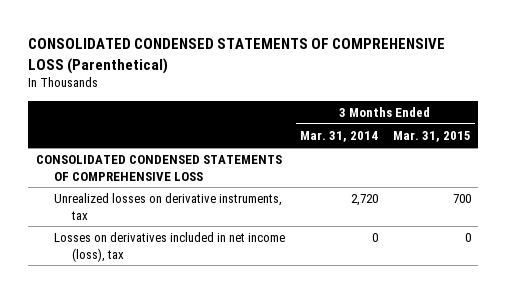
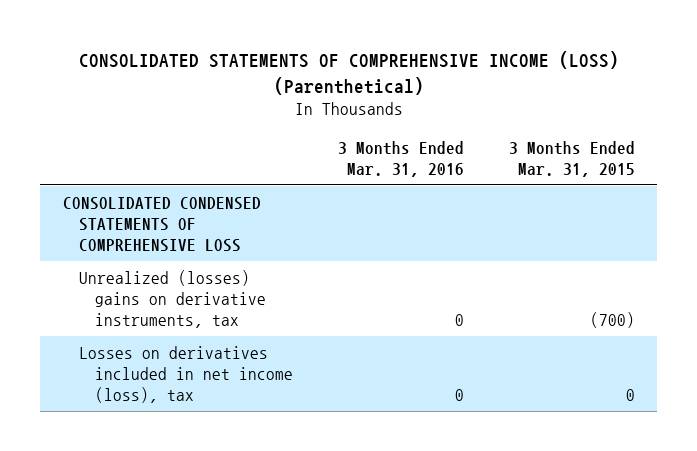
[28,38,446,74] CONSOLIDATED CONDENSED STATEMENTS OF COMPREHENSIVE LOSS (Parenthetical) -> [78,51,619,95] CONSOLIDATED STATEMENTS OF COMPREHENSIVE INCOME (LOSS) (Parenthetical)
[299,131,378,143] Mar. 31, 2014 -> none
none -> [337,140,464,177] 3 Months Ended Mar. 31, 2016
[54,193,283,220] Unrealized losses on derivative instruments, tax -> [79,269,267,328] Unrealized (losses) gains on derivative instruments, tax
[452,194,471,204] 700 -> [589,311,635,328] (700)

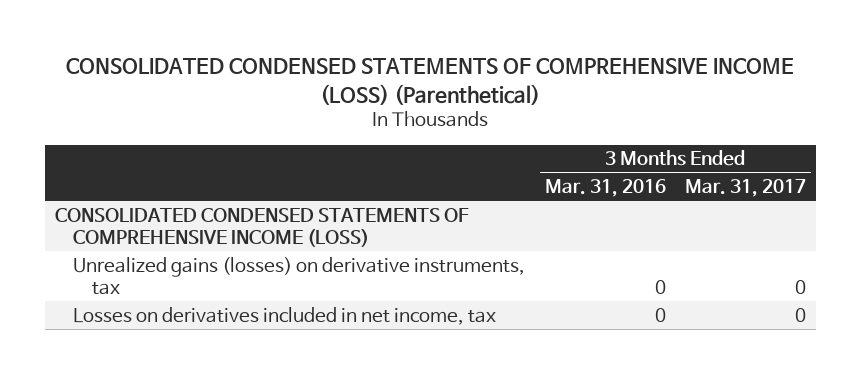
[78,51,619,95] CONSOLIDATED STATEMENTS OF COMPREHENSIVE INCOME (LOSS) (Parenthetical) -> [66,58,795,105] CONSOLIDATED CONDENSED STATEMENTS OF COMPREHENSIVE INCOME (LOSS) (Parenthetical)
[508,140,635,177] 3 Months Ended Mar. 31, 2015 -> none
none -> [685,179,807,198] Mar. 31, 2017
[62,196,261,252] CONSOLIDATED CONDENSED STATEMENTS OF COMPREHENSIVE LOSS -> [54,207,469,247] CONSOLIDATED CONDENSED STATEMENTS OF COMPREHENSIVE INCOME (LOSS)
[79,269,267,328] Unrealized (losses) gains on derivative instruments, tax -> [73,256,526,295] Unrealized gains (losses) on derivative instruments, tax
[79,345,294,403] Losses on derivatives included in net income (loss), tax -> [73,306,497,325] Losses on derivatives included in net income, tax

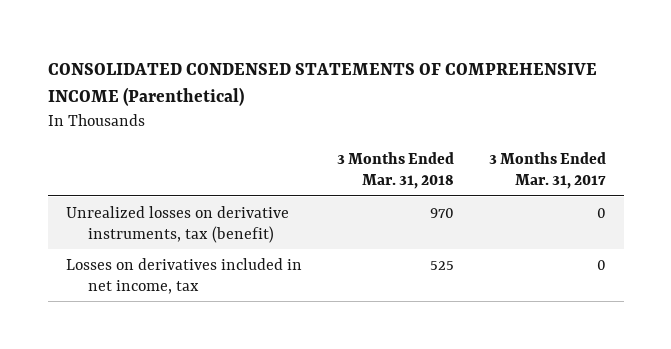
[66,58,795,105] CONSOLIDATED CONDENSED STATEMENTS OF COMPREHENSIVE INCOME (LOSS) (Parenthetical) -> [47,63,597,107] CONSOLIDATED CONDENSED STATEMENTS OF COMPREHENSIVE INCOME (Parenthetical)
[544,179,666,198] Mar. 31, 2016 -> none
none -> [336,151,454,190] 3 Months Ended Mar. 31, 2018
[54,207,469,247] CONSOLIDATED CONDENSED STATEMENTS OF COMPREHENSIVE INCOME (LOSS) -> none
[73,256,526,295] Unrealized gains (losses) on derivative instruments, tax -> [65,205,289,243] Unrealized losses on derivative instruments, tax (benefit)

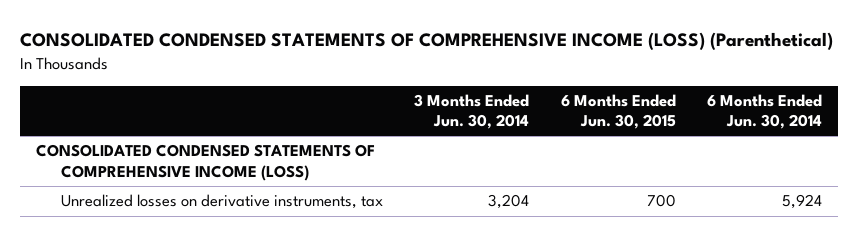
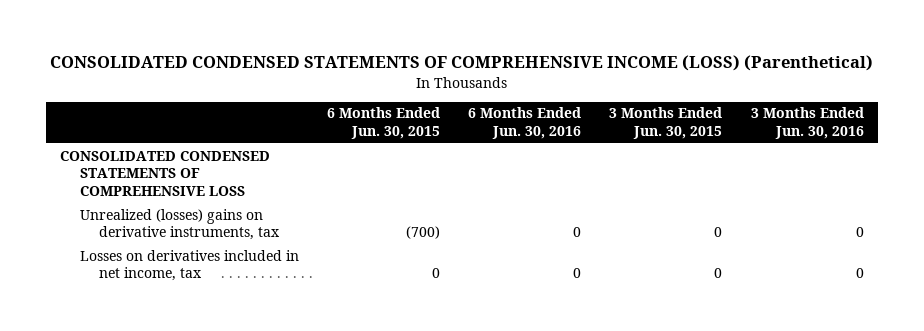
[414,93,530,130] 3 Months Ended Jun. 30, 2014 -> none
[707,93,823,130] 6 Months Ended Jun. 30, 2014 -> none
none -> [468,107,582,140] 6 Months Ended Jun. 30, 2016
none -> [609,107,723,140] 3 Months Ended Jun. 30, 2015
none -> [750,107,864,140] 3 Months Ended Jun. 30, 2016
[36,144,376,181] CONSOLIDATED CONDENSED STATEMENTS OF COMPREHENSIVE INCOME (LOSS) -> [60,150,271,197] CONSOLIDATED CONDENSED STATEMENTS OF COMPREHENSIVE LOSS
[60,194,383,210] Unrealized losses on derivative instruments, tax -> [79,208,281,241] Unrealized (losses) gains on derivative instruments, tax
[646,194,676,208] 700 -> [405,226,440,240] (700)
none -> [79,249,299,282] Losses on derivatives included in net income, tax

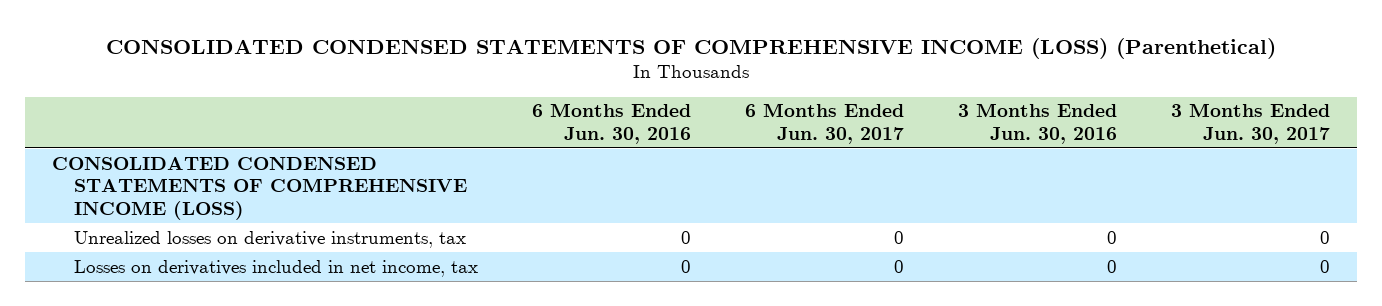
[326,107,440,140] 6 Months Ended Jun. 30, 2015 -> none
[609,107,723,140] 3 Months Ended Jun. 30, 2015 -> none
none -> [744,103,904,144] 6 Months Ended Jun. 30, 2017
none -> [1170,103,1330,144] 3 Months Ended Jun. 30, 2017
[60,150,271,197] CONSOLIDATED CONDENSED STATEMENTS OF COMPREHENSIVE LOSS -> [52,156,467,220] CONSOLIDATED CONDENSED STATEMENTS OF COMPREHENSIVE INCOME (LOSS)
[79,208,281,241] Unrealized (losses) gains on derivative instruments, tax -> [73,230,466,248] Unrealized losses on derivative instruments, tax

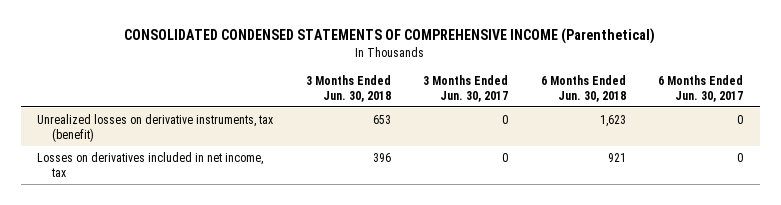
[106,37,1277,59] CONSOLIDATED CONDENSED STATEMENTS OF COMPREHENSIVE INCOME (LOSS) (Parenthetical) -> [124,28,656,45] CONSOLIDATED CONDENSED STATEMENTS OF COMPREHENSIVE INCOME (Parenthetical)
[531,103,691,144] 6 Months Ended Jun. 30, 2016 -> none
[957,103,1117,144] 3 Months Ended Jun. 30, 2016 -> none
none -> [305,74,391,102] 3 Months Ended Jun. 30, 2018
none -> [540,74,626,102] 6 Months Ended Jun. 30, 2018
[52,156,467,220] CONSOLIDATED CONDENSED STATEMENTS OF COMPREHENSIVE INCOME (LOSS) -> none
[73,230,466,248] Unrealized losses on derivative instruments, tax -> [37,113,274,142] Unrealized losses on derivative instruments, tax (benefit)

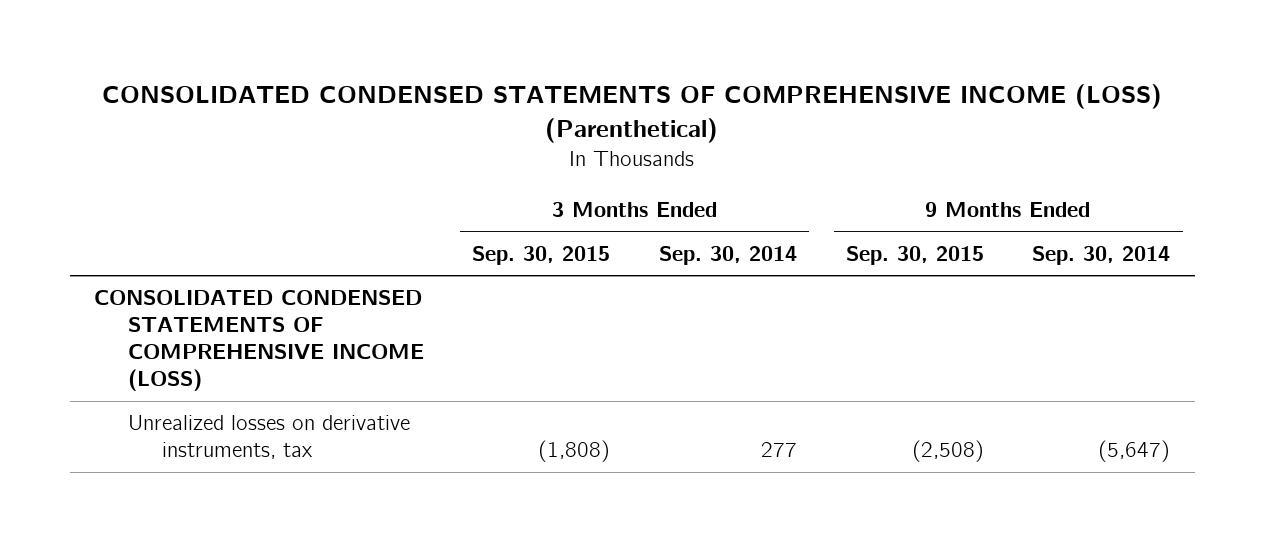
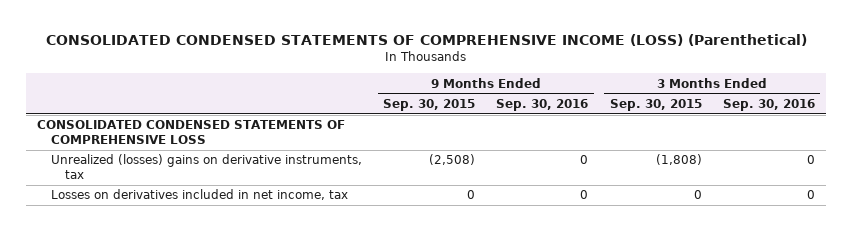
[659,245,798,265] Sep. 30, 2014 -> none
[1032,245,1171,265] Sep. 30, 2014 -> none
none -> [496,98,589,111] Sep. 30, 2016
none -> [722,98,815,111] Sep. 30, 2016
[93,290,424,392] CONSOLIDATED CONDENSED STATEMENTS OF COMPREHENSIVE INCOME (LOSS) -> [36,120,345,145] CONSOLIDATED CONDENSED STATEMENTS OF COMPREHENSIVE LOSS
[127,415,410,460] Unrealized losses on derivative instruments, tax -> [50,154,362,180] Unrealized (losses) gains on derivative instruments, tax
none -> [50,189,348,201] Losses on derivatives included in net income, tax

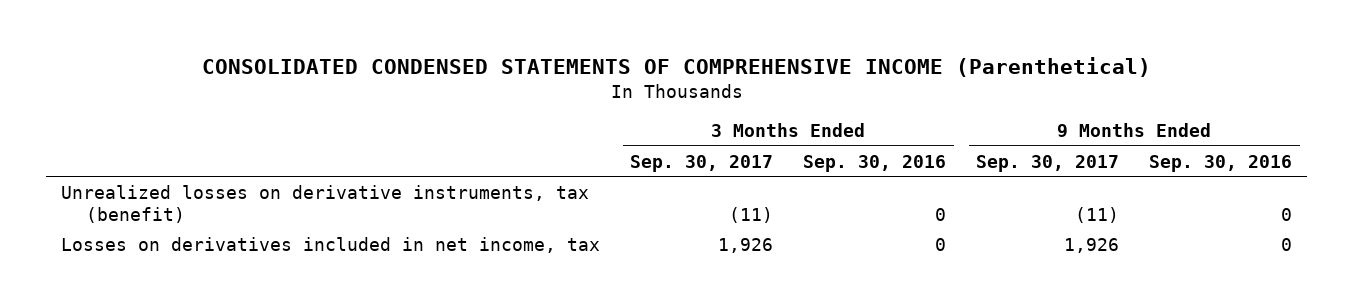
[45,33,807,46] CONSOLIDATED CONDENSED STATEMENTS OF COMPREHENSIVE INCOME (LOSS) (Parenthetical) -> [201,56,1151,77] CONSOLIDATED CONDENSED STATEMENTS OF COMPREHENSIVE INCOME (Parenthetical)
[383,98,476,111] Sep. 30, 2015 -> none
[609,98,702,111] Sep. 30, 2015 -> none
none -> [630,154,774,172] Sep. 30, 2017
none -> [976,154,1120,172] Sep. 30, 2017
[36,120,345,145] CONSOLIDATED CONDENSED STATEMENTS OF COMPREHENSIVE LOSS -> none
[50,154,362,180] Unrealized (losses) gains on derivative instruments, tax -> [61,184,590,223] Unrealized losses on derivative instruments, tax (benefit)

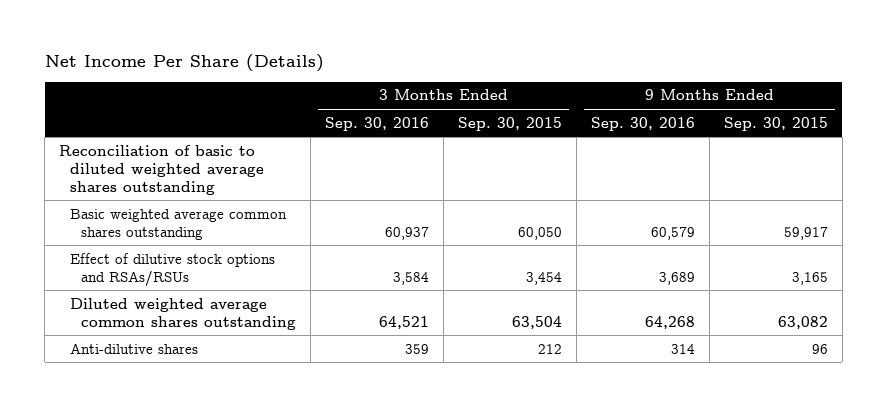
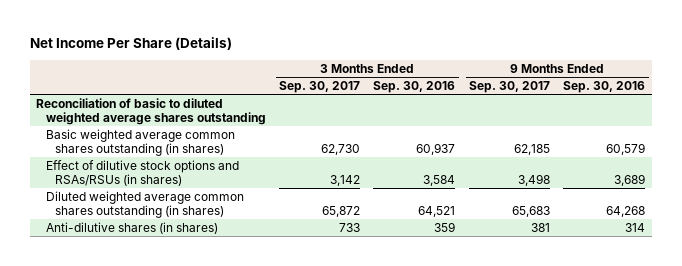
[458,116,563,131] Sep. 30, 2015 -> none
[723,116,828,131] Sep. 30, 2015 -> none
none -> [279,80,361,93] Sep. 30, 2017
none -> [468,80,550,93] Sep. 30, 2017
[70,208,288,240] Basic weighted average common shares outstanding -> [45,128,235,156] Basic weighted average common shares outstanding (in shares)
[70,252,276,287] Effect of dilutive stock options and RSAs/RSUs -> [45,159,239,186] Effect of dilutive stock options and RSAs/RSUs (in shares)
[70,297,297,330] Diluted weighted average common shares outstanding -> [45,190,244,218] Diluted weighted average common shares outstanding (in shares)
[70,342,199,354] Anti-dilutive shares -> [45,221,218,234] Anti-dilutive shares (in shares)

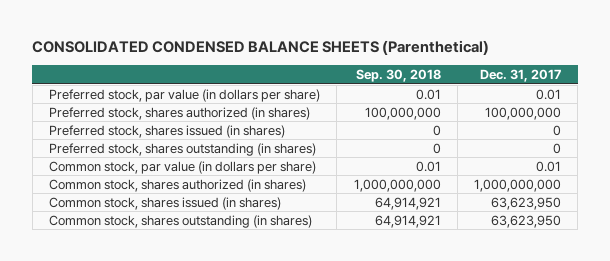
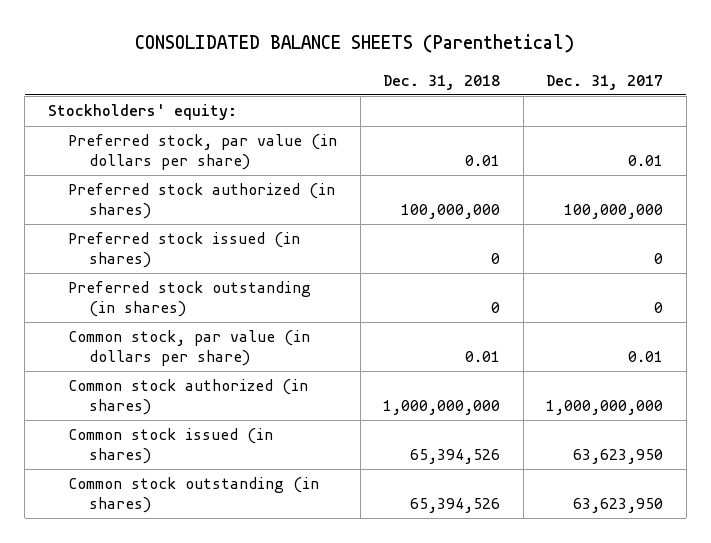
[32,40,490,56] CONSOLIDATED CONDENSED BALANCE SHEETS (Parenthetical) -> [135,34,575,54] CONSOLIDATED BALANCE SHEETS (Parenthetical)
[355,69,441,83] Sep. 30, 2018 -> none
none -> [383,74,501,90] Dec. 31, 2018
none -> [47,104,237,121] Stockholders' equity:
[49,106,311,120] Preferred stock, shares authorized (in shares) -> [68,183,336,219] Preferred stock authorized (in shares)
[49,124,286,138] Preferred stock, shares issued (in shares) -> [68,232,301,268] Preferred stock issued (in shares)
[49,142,317,156] Preferred stock, shares outstanding (in shares) -> [68,281,312,317] Preferred stock outstanding (in shares)
[49,178,307,192] Common stock, shares authorized (in shares) -> [68,379,309,415] Common stock authorized (in shares)
[49,196,282,210] Common stock, shares issued (in shares) -> [68,428,274,464] Common stock issued (in shares)
[49,214,313,228] Common stock, shares outstanding (in shares) -> [68,477,320,513] Common stock outstanding (in shares)

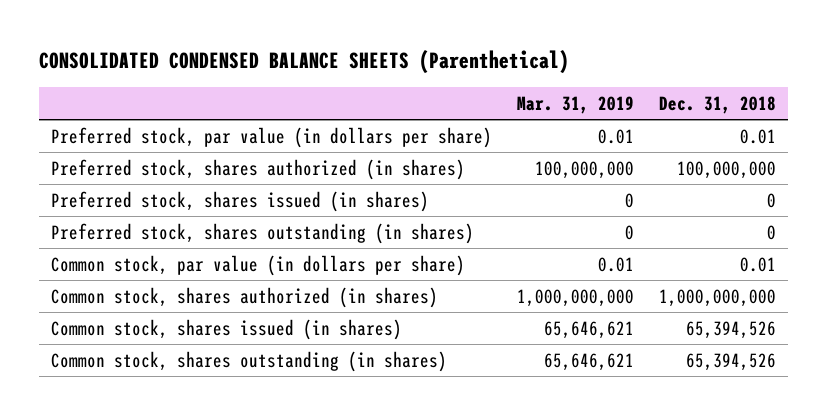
[135,34,575,54] CONSOLIDATED BALANCE SHEETS (Parenthetical) -> [38,50,569,75] CONSOLIDATED CONDENSED BALANCE SHEETS (Parenthetical)
[546,74,664,90] Dec. 31, 2017 -> none
none -> [516,95,634,114] Mar. 31, 2019
[47,104,237,121] Stockholders' equity: -> none
[68,183,336,219] Preferred stock authorized (in shares) -> [51,158,466,180] Preferred stock, shares authorized (in shares)
[68,232,301,268] Preferred stock issued (in shares) -> [51,190,430,212] Preferred stock, shares issued (in shares)
[68,281,312,317] Preferred stock outstanding (in shares) -> [51,222,475,244] Preferred stock, shares outstanding (in shares)
[68,379,309,415] Common stock authorized (in shares) -> [51,286,439,308] Common stock, shares authorized (in shares)
[68,428,274,464] Common stock issued (in shares) -> [51,318,403,340] Common stock, shares issued (in shares)
[68,477,320,513] Common stock outstanding (in shares) -> [51,350,448,372] Common stock, shares outstanding (in shares)

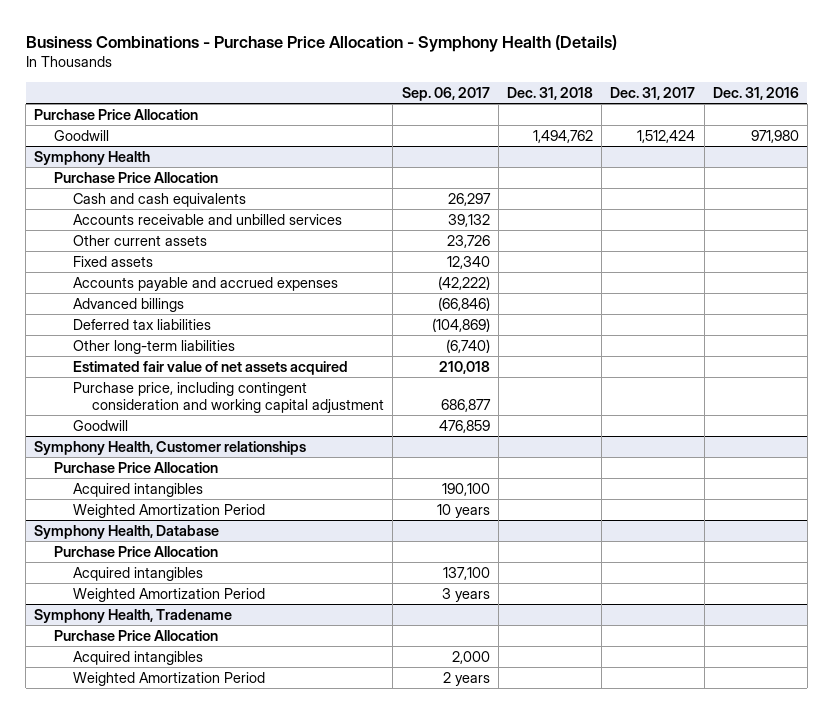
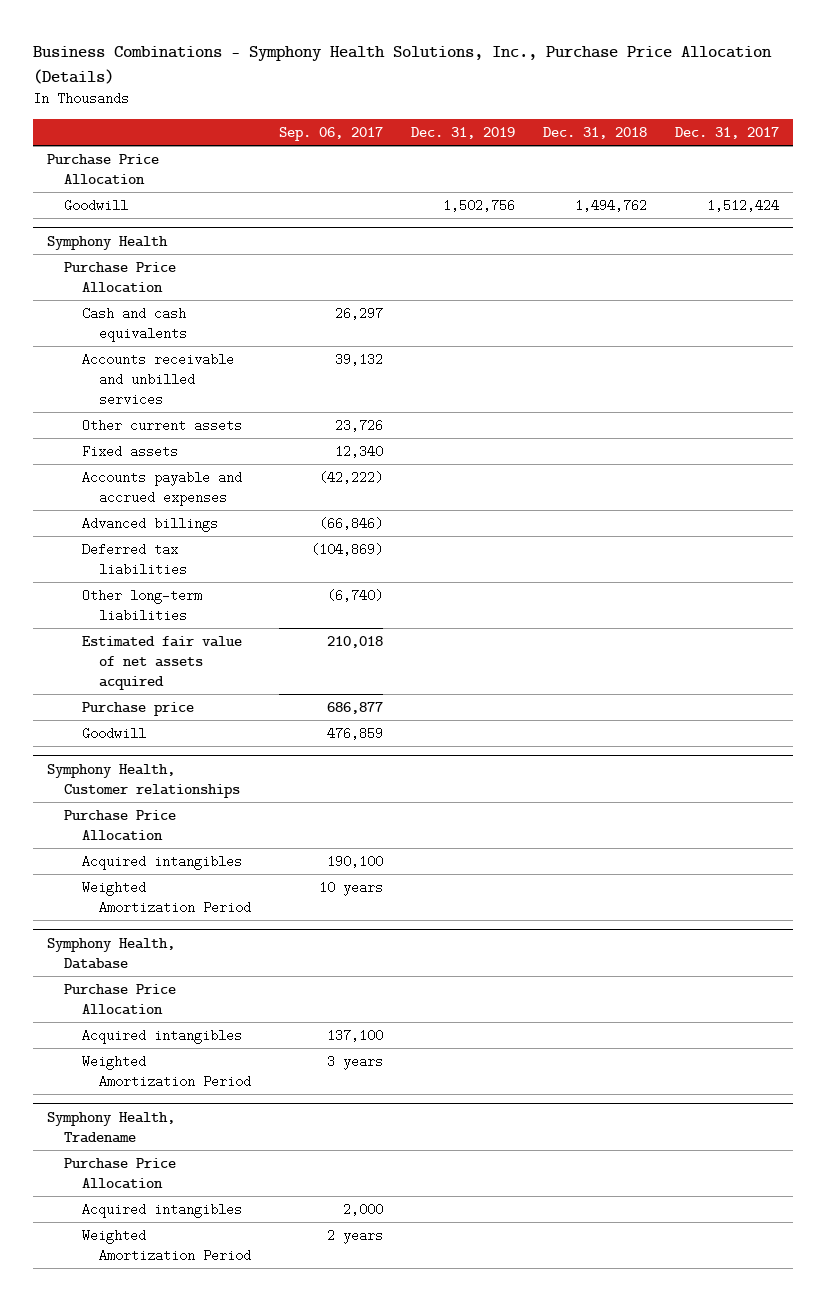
[25,34,617,52] Business Combinations - Purchase Price Allocation - Symphony Health (Details) -> [32,46,772,84] Business Combinations - Symphony Health Solutions, Inc., Purchase Price Allocation (Details)
[712,86,799,100] Dec. 31, 2016 -> none
none -> [410,126,515,139] Dec. 31, 2019
[72,381,385,413] Purchase price, including contingent consideration and working capital adjustment -> [81,702,194,717] Purchase price

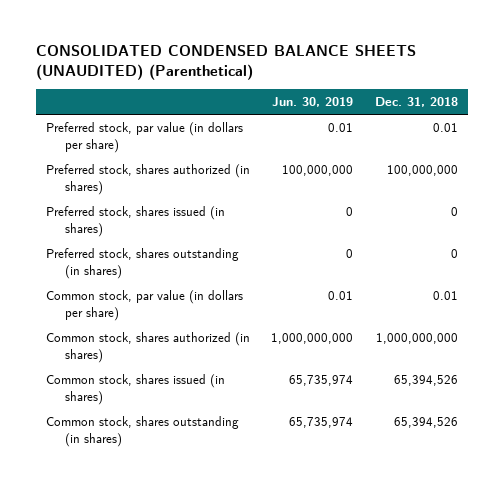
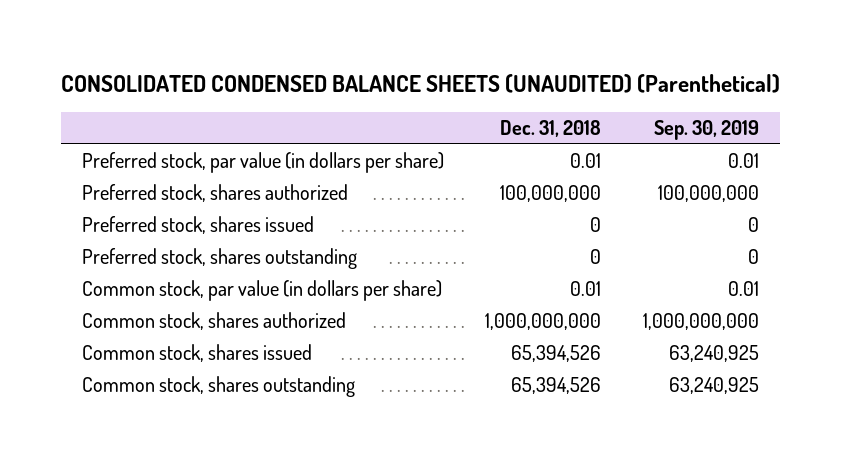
[272,97,354,108] Jun. 30, 2019 -> none
none -> [654,120,760,141] Sep. 30, 2019
[46,164,251,195] Preferred stock, shares authorized (in shares) -> [81,184,348,203] Preferred stock, shares authorized
[46,206,226,237] Preferred stock, shares issued (in shares) -> [81,216,314,235] Preferred stock, shares issued
[46,248,240,279] Preferred stock, shares outstanding (in shares) -> [81,248,357,270] Preferred stock, shares outstanding
[46,332,251,363] Common stock, shares authorized (in shares) -> [81,312,346,331] Common stock, shares authorized
[46,374,226,405] Common stock, shares issued (in shares) -> [81,344,312,363] Common stock, shares issued
[46,416,240,447] Common stock, shares outstanding (in shares) -> [81,376,355,398] Common stock, shares outstanding

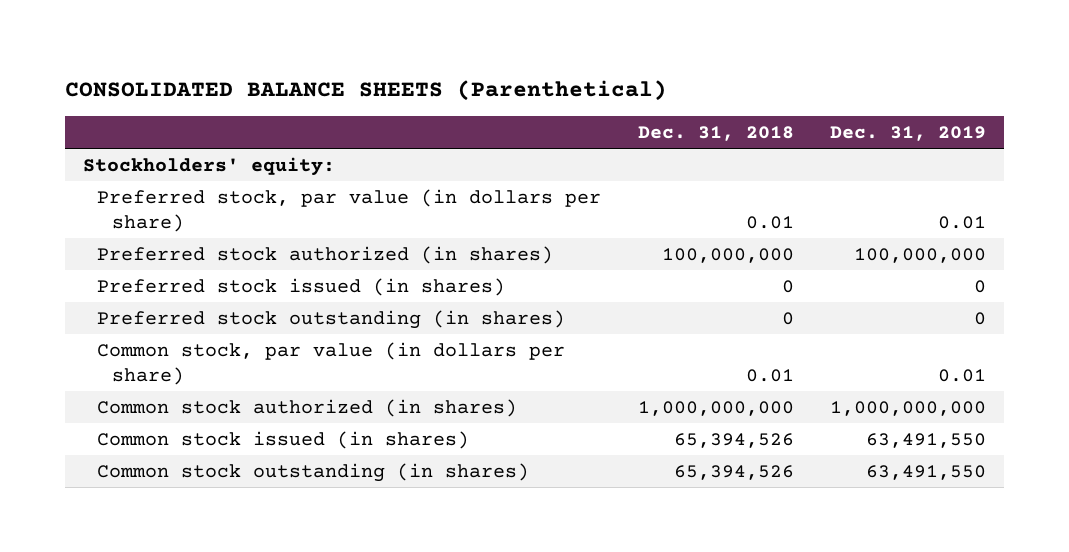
[60,73,780,93] CONSOLIDATED CONDENSED BALANCE SHEETS (UNAUDITED) (Parenthetical) -> [65,80,668,102] CONSOLIDATED BALANCE SHEETS (Parenthetical)
[654,120,760,141] Sep. 30, 2019 -> none
none -> [829,126,986,142] Dec. 31, 2019
none -> [83,156,336,176] Stockholders' equity:
[81,184,348,203] Preferred stock, shares authorized -> [97,245,554,264] Preferred stock authorized (in shares)
[81,216,314,235] Preferred stock, shares issued -> [97,277,506,296] Preferred stock issued (in shares)
[81,248,357,270] Preferred stock, shares outstanding -> [97,309,566,329] Preferred stock outstanding (in shares)
[81,312,346,331] Common stock, shares authorized -> [97,398,518,417] Common stock authorized (in shares)
[81,344,312,363] Common stock, shares issued -> [97,430,470,449] Common stock issued (in shares)
[81,376,355,398] Common stock, shares outstanding -> [97,462,530,482] Common stock outstanding (in shares)

